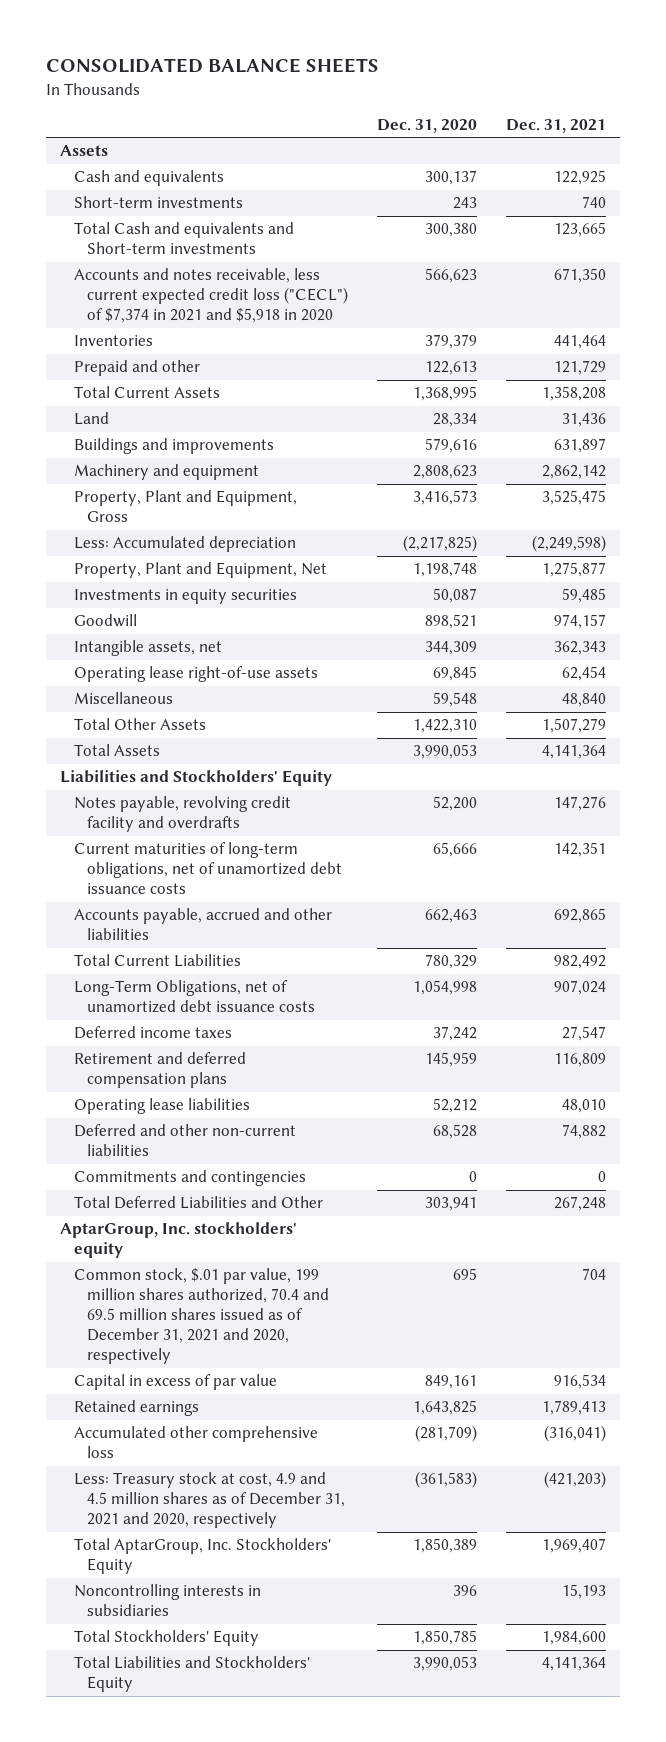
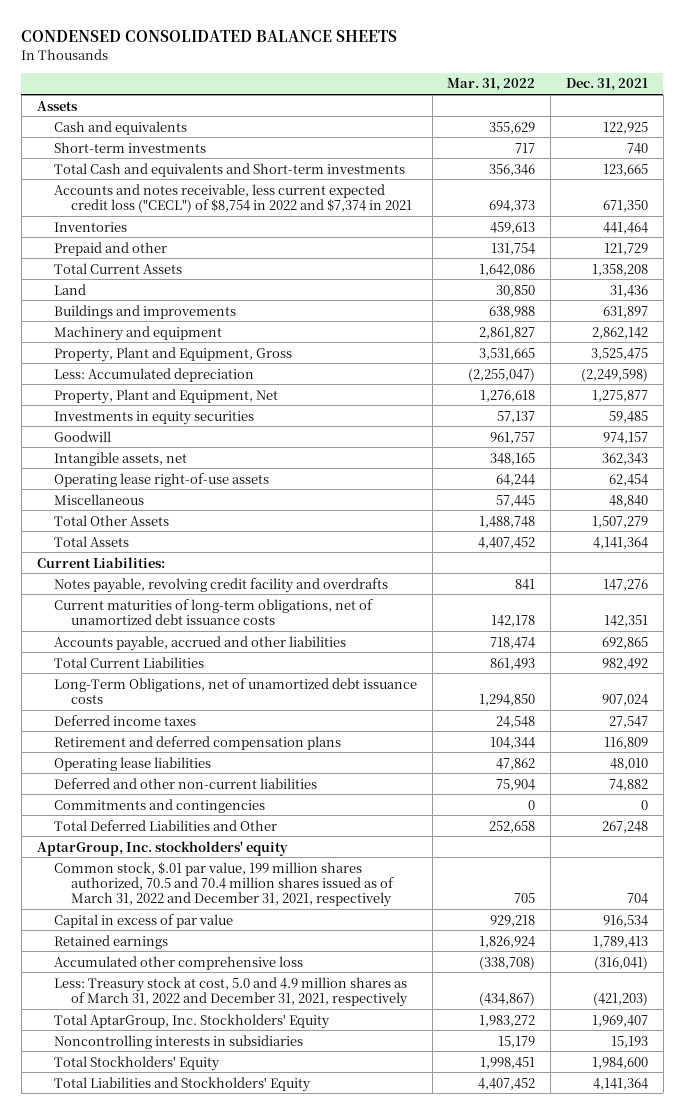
[45,57,379,73] CONSOLIDATED BALANCE SHEETS -> [21,29,398,42] CONDENSED CONSOLIDATED BALANCE SHEETS
[376,118,477,133] Dec. 31, 2020 -> none
none -> [447,78,536,92] Mar. 31, 2022
[73,268,349,324] Accounts and notes receivable, less current expected credit loss ("CECL") of $7,374 in 2021 and $5,918 in 2020 -> [53,183,412,213] Accounts and notes receivable, less current expected credit loss ("CECL") of $8,754 in 2022 and $7,374 in 2021
[60,770,333,787] Liabilities and Stockholders' Equity -> none
none -> [36,556,165,568] Current Liabilities:
[73,1268,330,1365] Common stock, $.01 par value, 199 million shares authorized, 70.4 and 69.5 million shares issued as of December 31, 2021 and 2020, respectively -> [53,861,394,908] Common stock, $.01 par value, 199 million shares authorized, 70.5 and 70.4 million shares issued as of March 31, 2022 and December 31, 2021, respectively
[73,1472,346,1529] Less: Treasury stock at cost, 4.9 and 4.5 million shares as of December 31, 2021 and 2020, respectively -> [53,976,408,1007] Less: Treasury stock at cost, 5.0 and 4.9 million shares as of March 31, 2022 and December 31, 2021, respectively

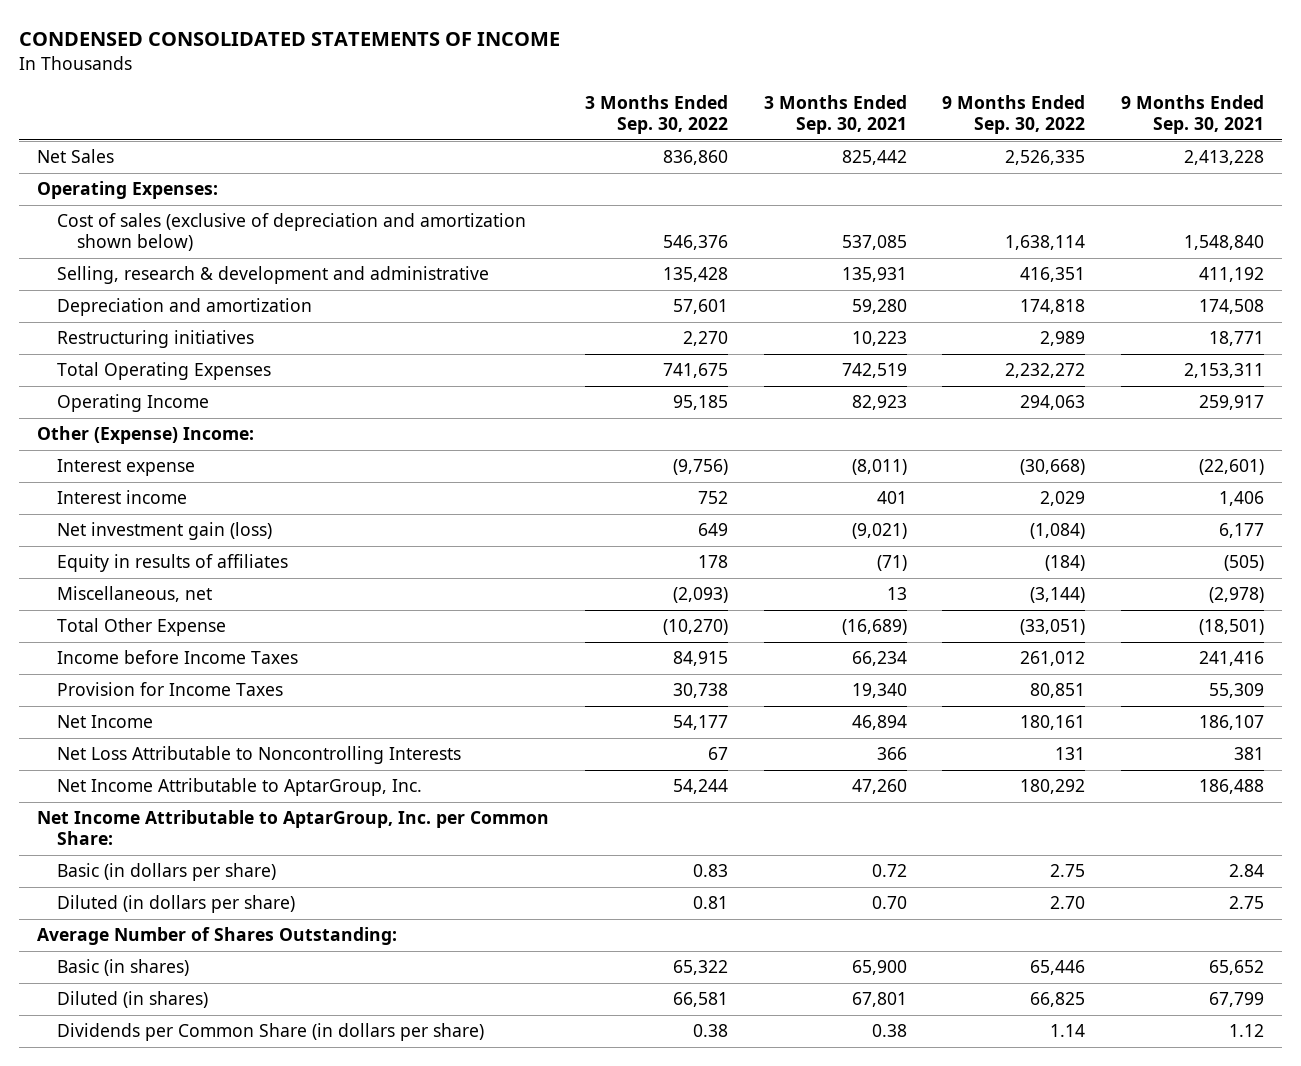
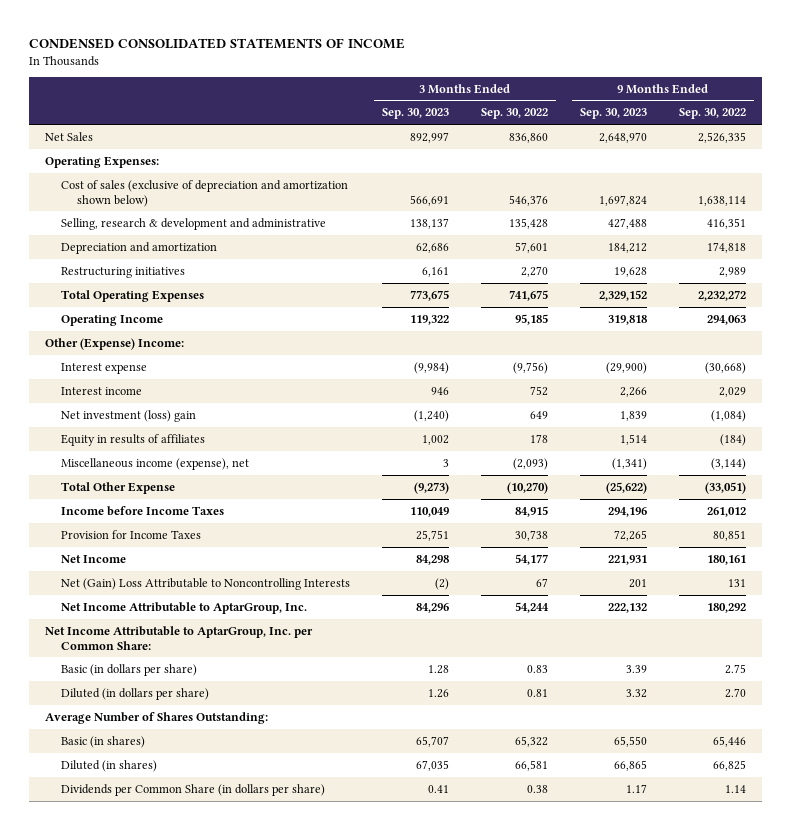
[763,95,907,135] 3 Months Ended Sep. 30, 2021 -> none
[1121,95,1265,135] 9 Months Ended Sep. 30, 2021 -> none
none -> [382,108,450,120] Sep. 30, 2023
none -> [580,108,648,120] Sep. 30, 2023
[57,522,273,541] Net investment gain (loss) -> [61,409,197,422] Net investment (loss) gain
[57,586,213,603] Miscellaneous, net -> [61,457,250,470] Miscellaneous income (expense), net
[57,746,462,765] Net Loss Attributable to Noncontrolling Interests -> [61,577,351,590] Net (Gain) Loss Attributable to Noncontrolling Interests

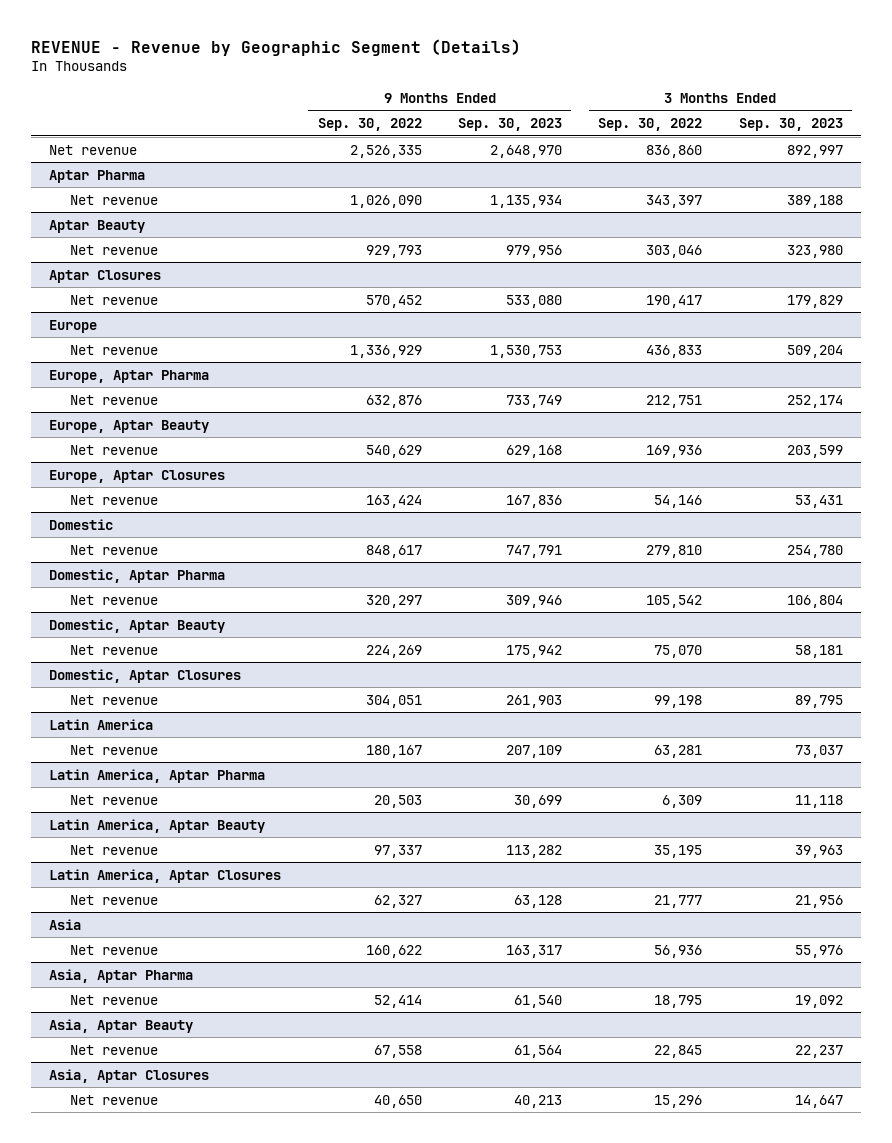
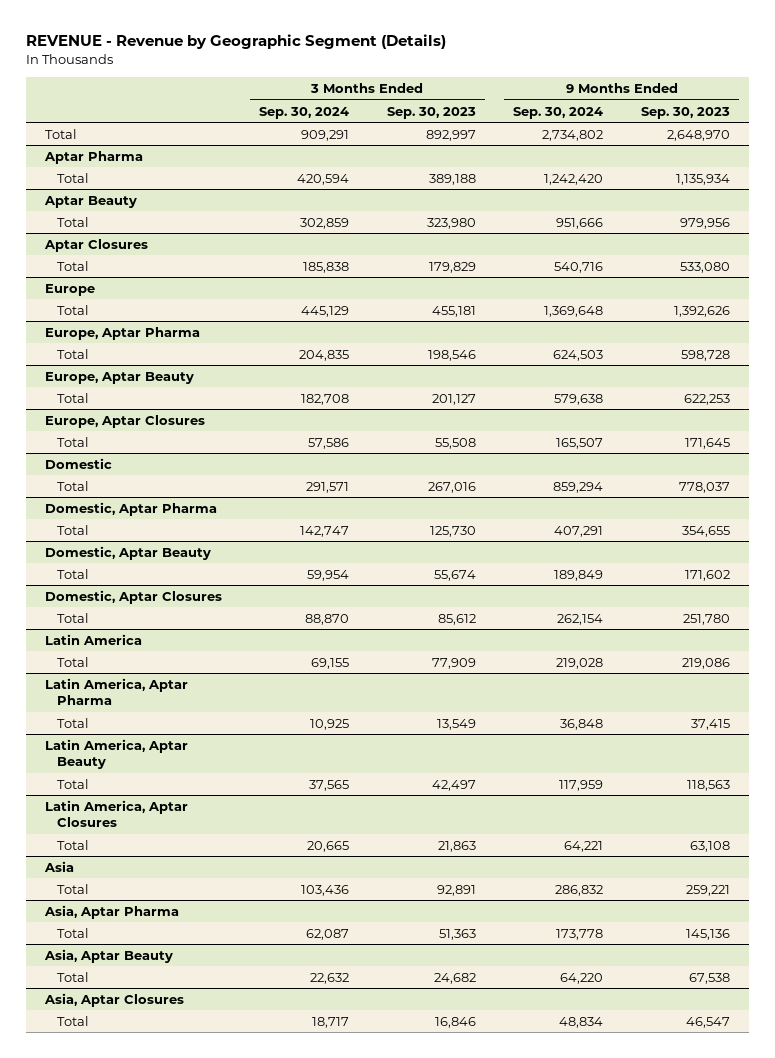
[317,118,422,132] Sep. 30, 2022 -> none
[598,118,703,132] Sep. 30, 2022 -> none
none -> [259,106,350,119] Sep. 30, 2024
none -> [513,106,604,119] Sep. 30, 2024
[49,144,138,155] Net revenue -> [44,128,77,139] Total
[70,194,159,205] Net revenue -> [56,172,89,183] Total
[70,244,159,255] Net revenue -> [56,216,89,227] Total
[70,294,159,305] Net revenue -> [56,260,89,271] Total
[70,344,159,355] Net revenue -> none
none -> [56,304,89,315] Total
[70,394,159,405] Net revenue -> none
none -> [56,348,89,359] Total
[70,444,159,455] Net revenue -> none
none -> [56,392,89,403] Total
[70,494,159,505] Net revenue -> none
none -> [56,436,89,447] Total
[70,544,159,555] Net revenue -> none
none -> [56,480,89,491] Total
[70,594,159,605] Net revenue -> none
none -> [56,524,89,535] Total
[70,644,159,655] Net revenue -> none
none -> [56,568,89,579] Total
[70,694,159,705] Net revenue -> none
none -> [56,612,89,623] Total
[70,744,159,755] Net revenue -> none
none -> [56,656,89,667] Total
[70,794,159,805] Net revenue -> none
none -> [56,717,89,728] Total
[70,844,159,855] Net revenue -> none
none -> [56,778,89,789] Total
[70,894,159,905] Net revenue -> none
none -> [56,839,89,850] Total
[70,944,159,955] Net revenue -> none
none -> [56,883,89,894] Total
[70,994,159,1005] Net revenue -> none
none -> [56,927,89,938] Total
[70,1044,159,1055] Net revenue -> none
none -> [56,971,89,982] Total
[70,1094,159,1105] Net revenue -> none
none -> [56,1015,89,1026] Total

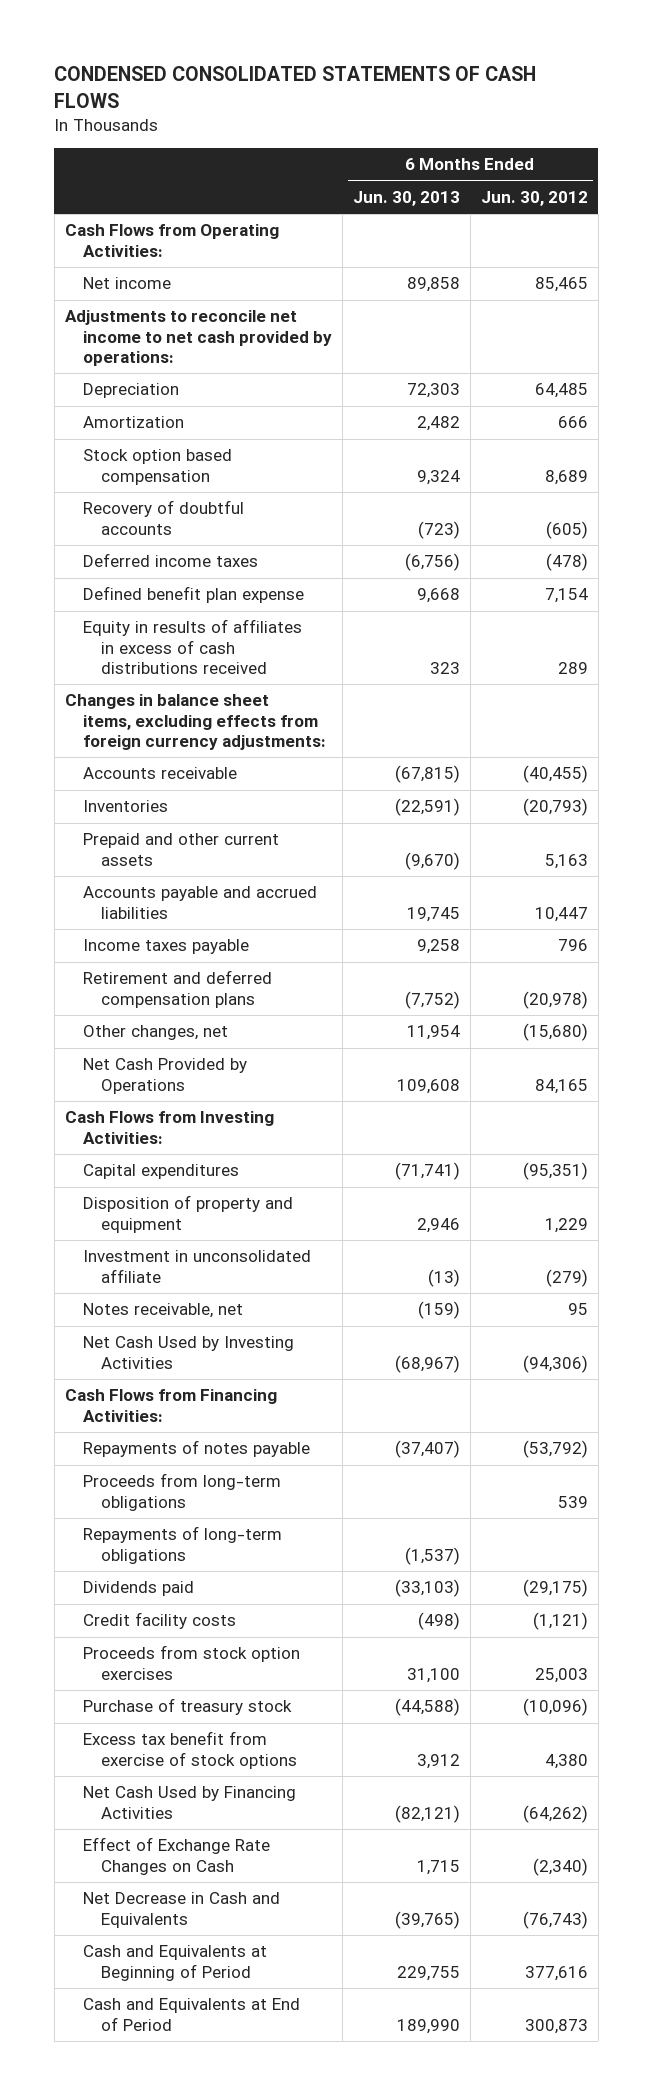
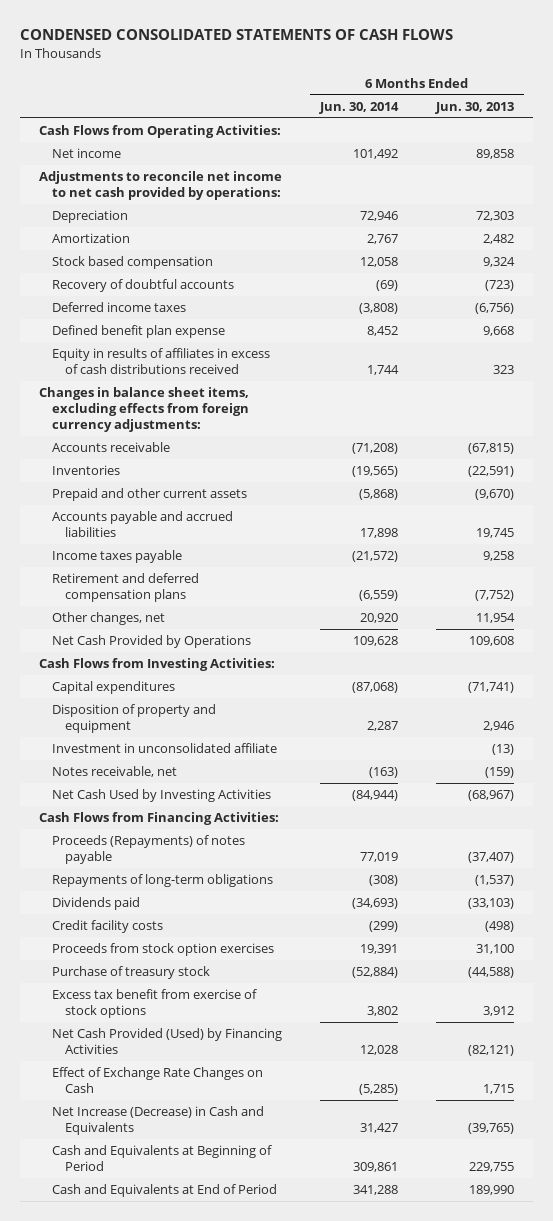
[480,190,588,206] Jun. 30, 2012 -> none
none -> [319,101,400,114] Jun. 30, 2014
[82,449,232,485] Stock option based compensation -> [51,256,213,270] Stock based compensation
[82,1473,281,1511] Proceeds from long-term obligations -> none
[82,1440,310,1458] Repayments of notes payable -> [51,835,245,864] Proceeds (Repayments) of notes payable
[82,1786,296,1819] Net Cash Used by Financing Activities -> [51,1028,282,1054] Net Cash Provided (Used) by Financing Activities
[82,1892,280,1928] Net Decrease in Cash and Equivalents -> [51,1106,264,1135] Net Increase (Decrease) in Cash and Equivalents

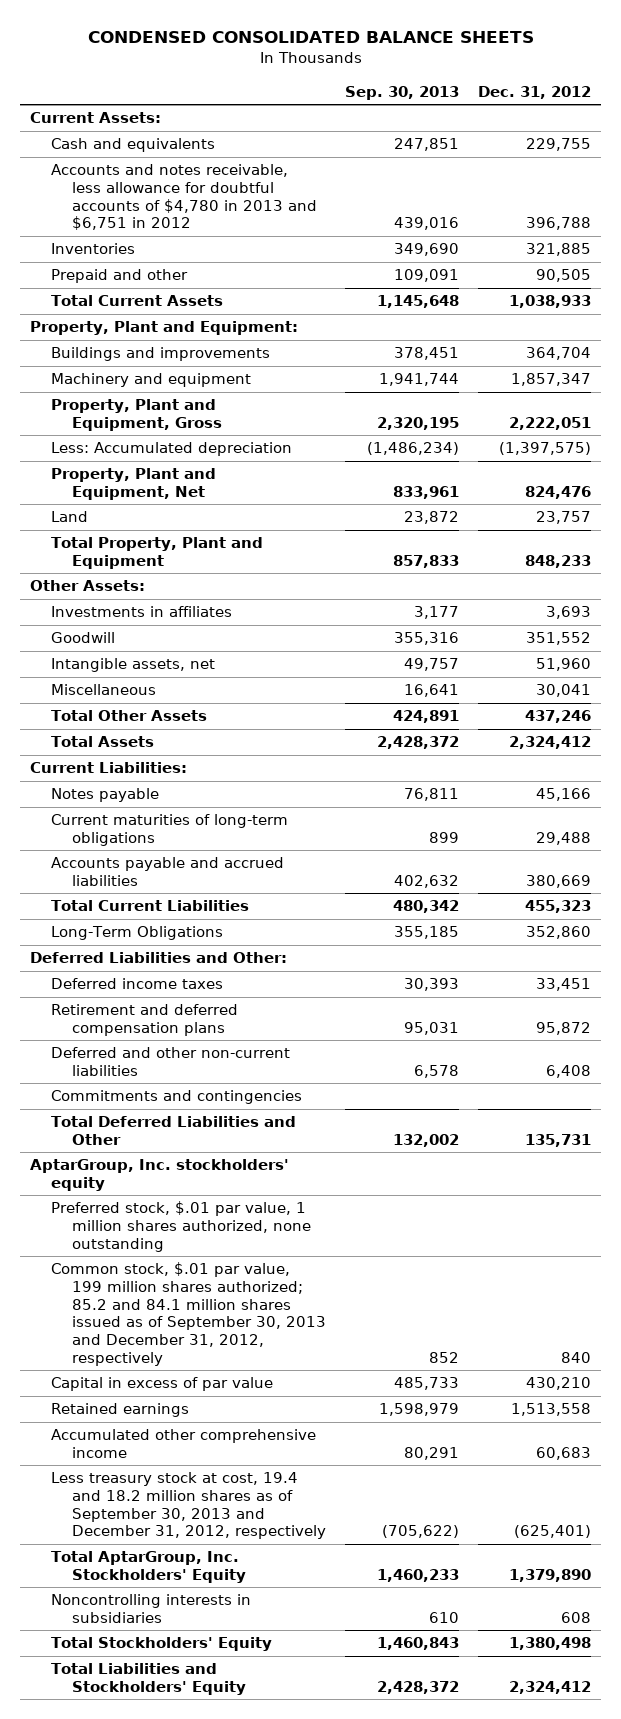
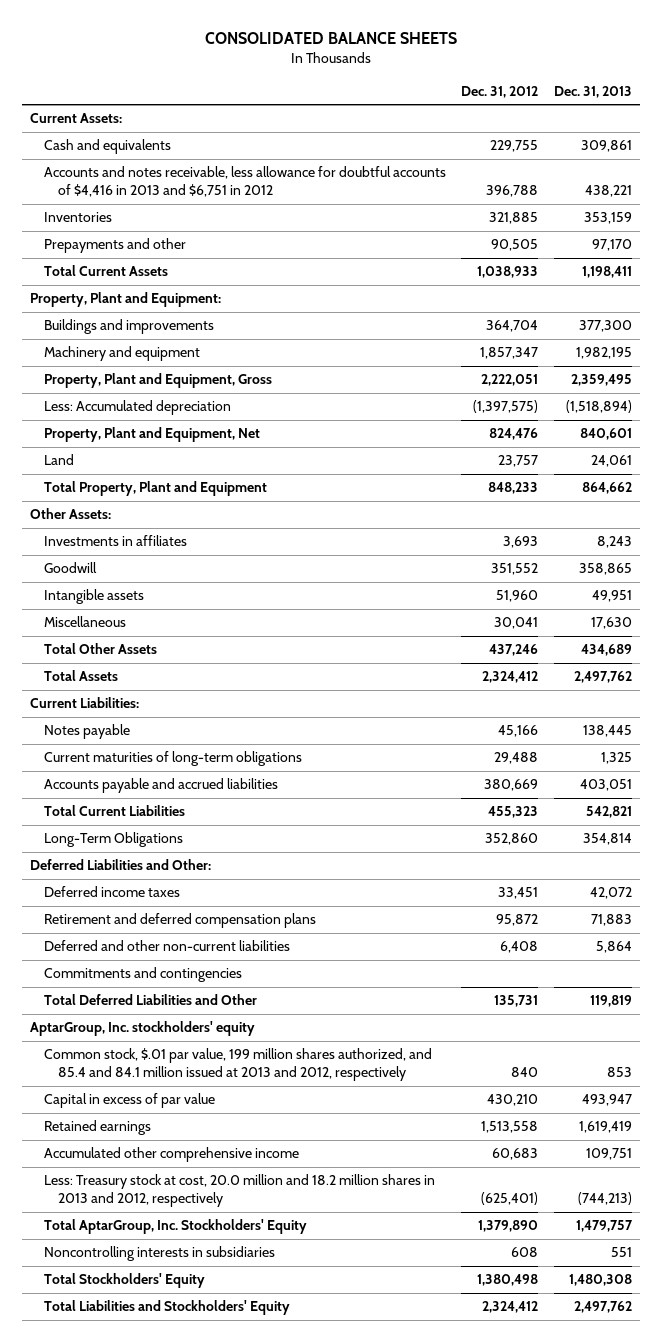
[87,31,534,44] CONDENSED CONSOLIDATED BALANCE SHEETS -> [204,32,457,45] CONSOLIDATED BALANCE SHEETS
[345,85,460,100] Sep. 30, 2013 -> none
none -> [553,85,632,98] Dec. 31, 2013
[51,164,318,231] Accounts and notes receivable, less allowance for doubtful accounts of $4,780 in 2013 and $6,751 in 2012 -> [44,166,447,198] Accounts and notes receivable, less allowance for doubtful accounts of $4,416 in 2013 and $6,751 in 2012
[51,269,189,284] Prepaid and other -> [44,238,187,254] Prepayments and other
[51,658,216,673] Intangible assets, net -> [44,589,145,605] Intangible assets
[51,1201,312,1252] Preferred stock, $.01 par value, 1 million shares authorized, none outstanding -> none
[51,1262,327,1366] Common stock, $.01 par value, 199 million shares authorized; 85.2 and 84.1 million shares issued as of September 30, 2013 and December 31, 2012, respectively -> [44,1048,433,1082] Common stock, $.01 par value, 199 million shares authorized, and 85.4 and 84.1 million issued at 2013 and 2012, respectively
[51,1472,327,1540] Less treasury stock at cost, 19.4 and 18.2 million shares as of September 30, 2013 and December 31, 2012, respectively -> [44,1174,436,1208] Less: Treasury stock at cost, 20.0 million and 18.2 million shares in 2013 and 2012, respectively

